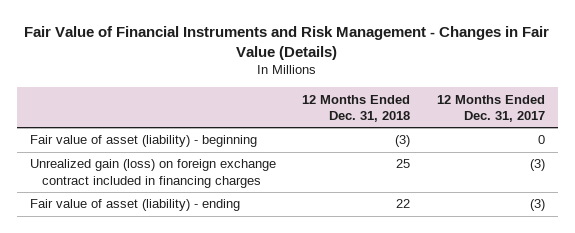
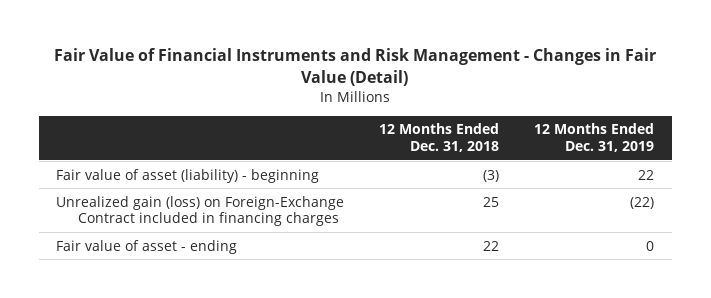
[24,25,550,60] Fair Value of Financial Instruments and Risk Management - Changes in Fair Value (Details) -> [54,47,657,86] Fair Value of Financial Instruments and Risk Management - Changes in Fair Value (Detail)
[436,94,545,123] 12 Months Ended Dec. 31, 2017 -> none
none -> [534,123,655,152] 12 Months Ended Dec. 31, 2019
[29,159,276,188] Unrealized gain (loss) on foreign exchange contract included in financing charges -> [56,195,345,227] Unrealized gain (loss) on Foreign-Exchange Contract included in financing charges
[29,199,240,212] Fair value of asset (liability) - ending -> [56,239,238,254] Fair value of asset - ending

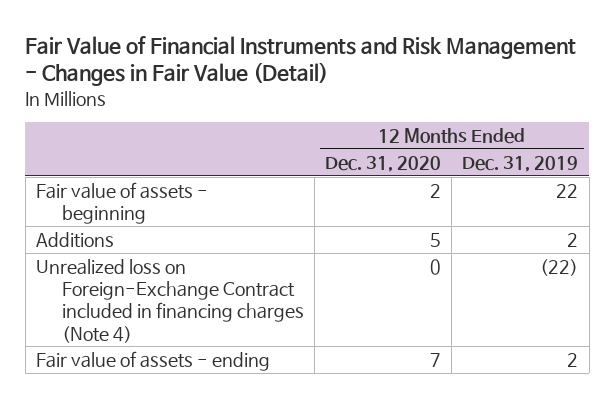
[379,123,500,152] 12 Months Ended Dec. 31, 2018 -> none
none -> [325,155,442,172] Dec. 31, 2020
[56,168,320,183] Fair value of asset (liability) - beginning -> [35,181,208,225] Fair value of assets - beginning
none -> [35,231,114,248] Additions
[56,195,345,227] Unrealized gain (loss) on Foreign-Exchange Contract included in financing charges -> [35,258,305,343] Unrealized loss on Foreign-Exchange Contract included in financing charges (Note 4)
[56,239,238,254] Fair value of asset - ending -> [35,350,270,371] Fair value of assets - ending
[646,240,655,251] 0 -> [567,352,579,367] 2

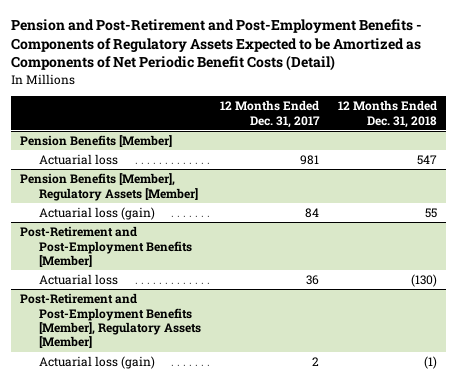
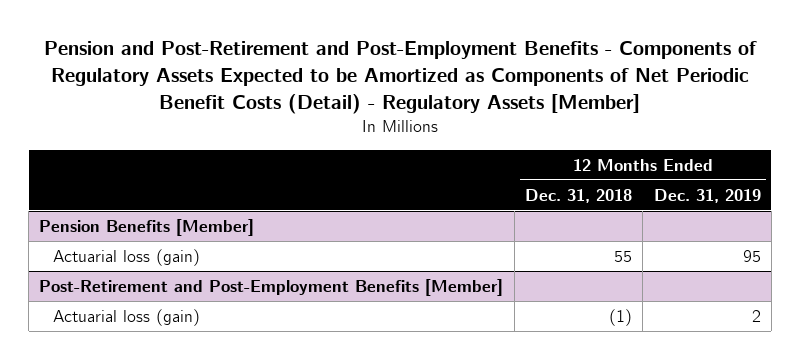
[10,18,422,72] Pension and Post-Retirement and Post-Employment Benefits - Components of Regulatory Assets Expected to be Amortized as Components of Net Periodic Benefit Costs (Detail) -> [44,41,758,115] Pension and Post-Retirement and Post-Employment Benefits - Components of Regulatory Assets Expected to be Amortized as Components of Net Periodic Benefit Costs (Detail) - Regulatory Assets [Member]
[219,100,320,128] 12 Months Ended Dec. 31, 2017 -> none
none -> [653,188,761,203] Dec. 31, 2019
[38,154,118,166] Actuarial loss -> none
[20,173,198,201] Pension Benefits [Member], Regulatory Assets [Member] -> none
[38,274,118,286] Actuarial loss -> none
[20,293,201,349] Post-Retirement and Post-Employment Benefits [Member], Regulatory Assets [Member] -> none

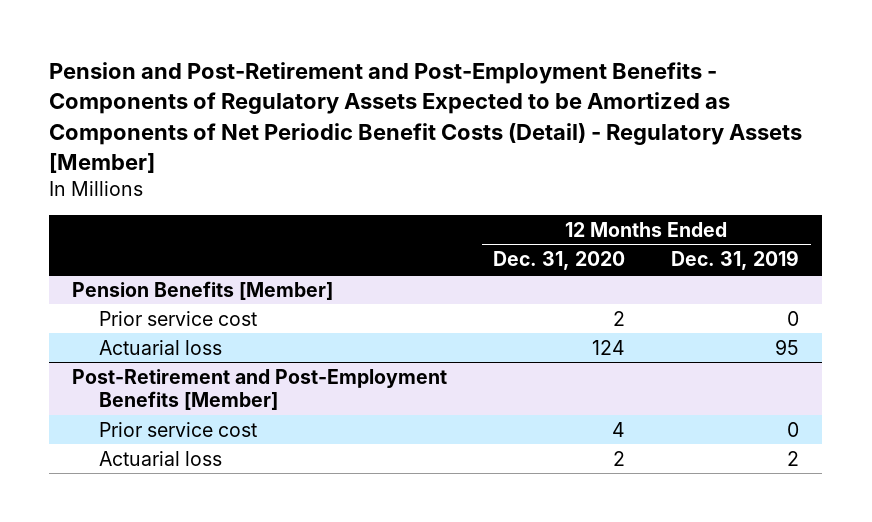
[525,188,633,203] Dec. 31, 2018 -> none
none -> [493,251,626,271] Dec. 31, 2020
none -> [98,310,257,326] Prior service cost
[52,248,200,266] Actuarial loss (gain) -> [98,339,222,355] Actuarial loss
none -> [98,421,257,437] Prior service cost
[52,308,200,326] Actuarial loss (gain) -> [98,450,222,466] Actuarial loss

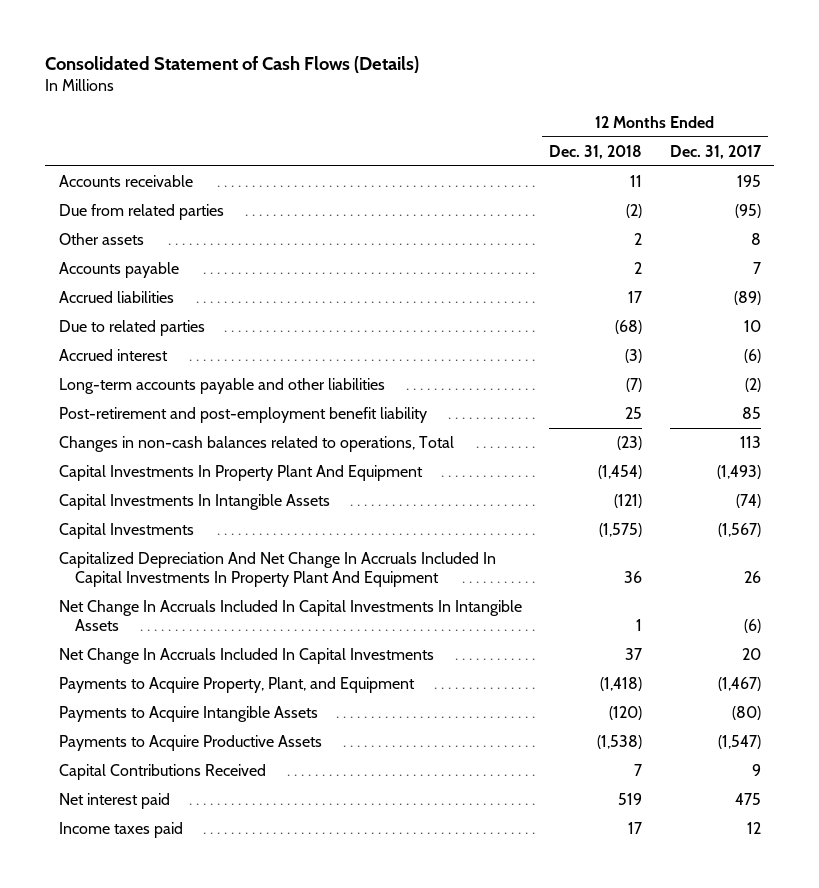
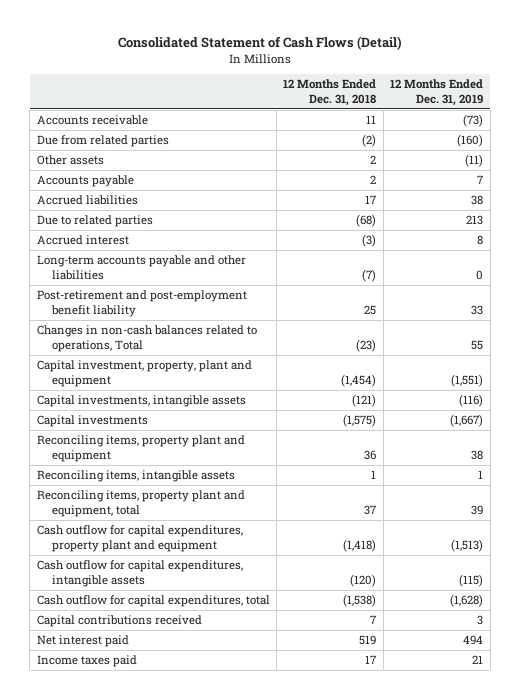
[45,55,420,73] Consolidated Statement of Cash Flows (Details) -> [117,36,402,51] Consolidated Statement of Cash Flows (Detail)
[669,144,762,159] Dec. 31, 2017 -> none
none -> [390,79,484,106] 12 Months Ended Dec. 31, 2019
[58,465,423,482] Capital Investments In Property Plant And Equipment -> [36,360,252,387] Capital investment, property, plant and equipment
[58,494,330,511] Capital Investments In Intangible Assets -> [36,395,246,408] Capital investments, intangible assets
[58,523,194,540] Capital Investments -> [36,415,148,428] Capital investments
[58,552,496,587] Capitalized Depreciation And Net Change In Accruals Included In Capital Investments In Property Plant And Equipment -> [36,435,245,462] Reconciling items, property plant and equipment
[58,600,522,631] Net Change In Accruals Included In Capital Investments In Intangible Assets -> [36,470,235,483] Reconciling items, intangible assets
[58,648,434,665] Net Change In Accruals Included In Capital Investments -> [36,490,245,517] Reconciling items, property plant and equipment, total
[58,677,415,694] Payments to Acquire Property, Plant, and Equipment -> [36,525,243,552] Cash outflow for capital expenditures, property plant and equipment
[58,706,318,723] Payments to Acquire Intangible Assets -> [36,560,243,587] Cash outflow for capital expenditures, intangible assets
[58,735,322,752] Payments to Acquire Productive Assets -> [36,595,270,608] Cash outflow for capital expenditures, total
[58,764,266,781] Capital Contributions Received -> [36,615,202,628] Capital contributions received

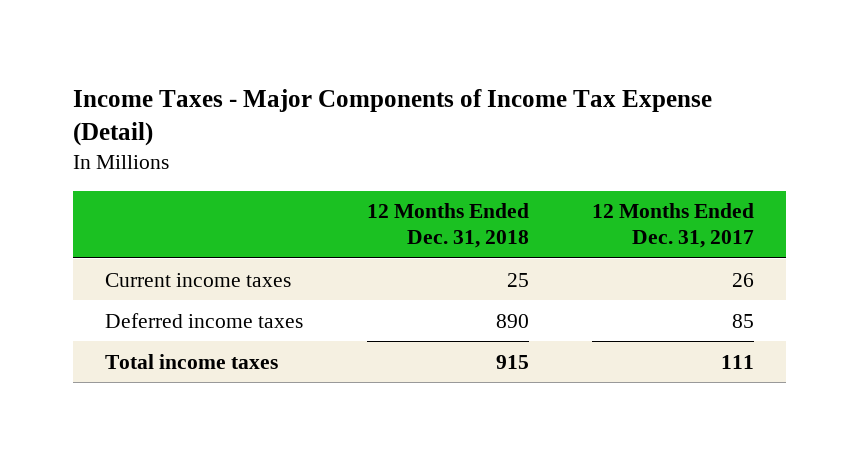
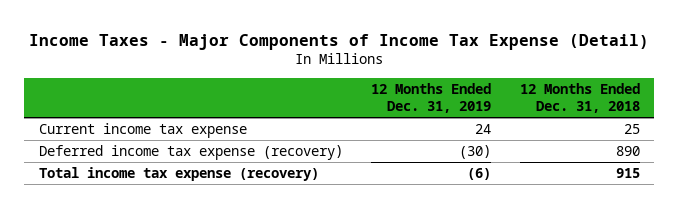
[591,203,754,249] 12 Months Ended Dec. 31, 2017 -> none
none -> [371,83,492,114] 12 Months Ended Dec. 31, 2019
[105,272,292,287] Current income taxes -> [38,122,247,138] Current income tax expense
[105,312,304,328] Deferred income taxes -> [38,144,343,160] Deferred income tax expense (recovery)
[105,353,279,369] Total income taxes -> [38,166,319,181] Total income tax expense (recovery)

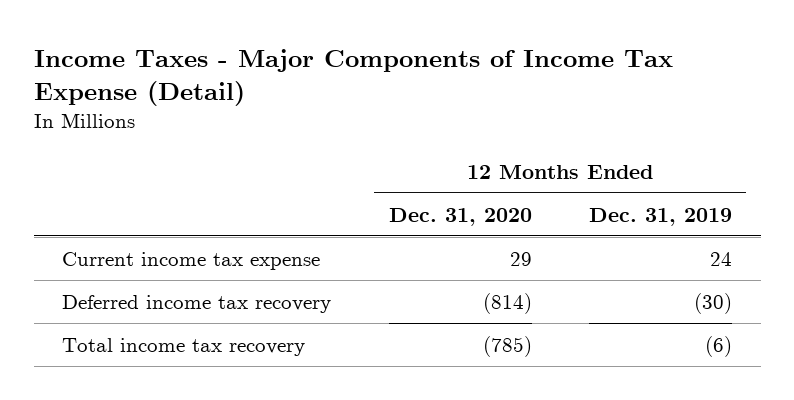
[519,83,640,114] 12 Months Ended Dec. 31, 2018 -> none
none -> [388,207,532,226] Dec. 31, 2020
[38,144,343,160] Deferred income tax expense (recovery) -> [62,294,332,313] Deferred income tax recovery
[38,166,319,181] Total income tax expense (recovery) -> [62,337,306,356] Total income tax recovery

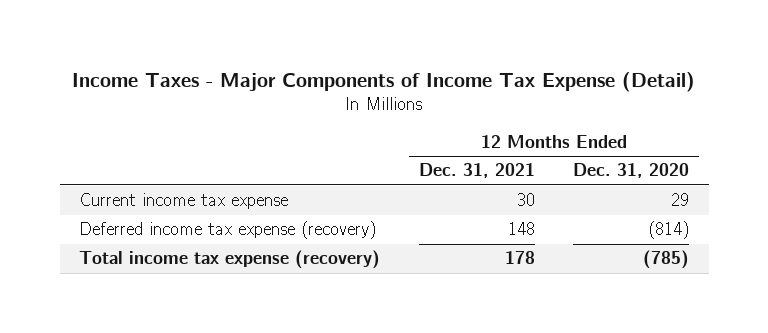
[589,207,733,226] Dec. 31, 2019 -> none
none -> [418,163,535,179] Dec. 31, 2021
[62,294,332,313] Deferred income tax recovery -> [79,221,377,240] Deferred income tax expense (recovery)
[62,337,306,356] Total income tax recovery -> [79,250,381,270] Total income tax expense (recovery)

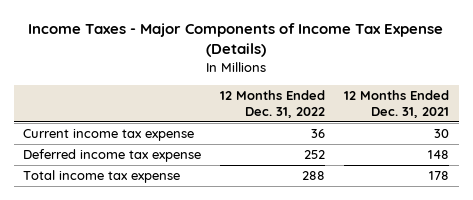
[72,71,696,92] Income Taxes - Major Components of Income Tax Expense (Detail) -> [28,23,444,58] Income Taxes - Major Components of Income Tax Expense (Details)
[573,163,690,179] Dec. 31, 2020 -> none
none -> [220,89,326,119] 12 Months Ended Dec. 31, 2022
[79,221,377,240] Deferred income tax expense (recovery) -> [23,149,202,163] Deferred income tax expense
[79,250,381,270] Total income tax expense (recovery) -> [23,170,181,184] Total income tax expense

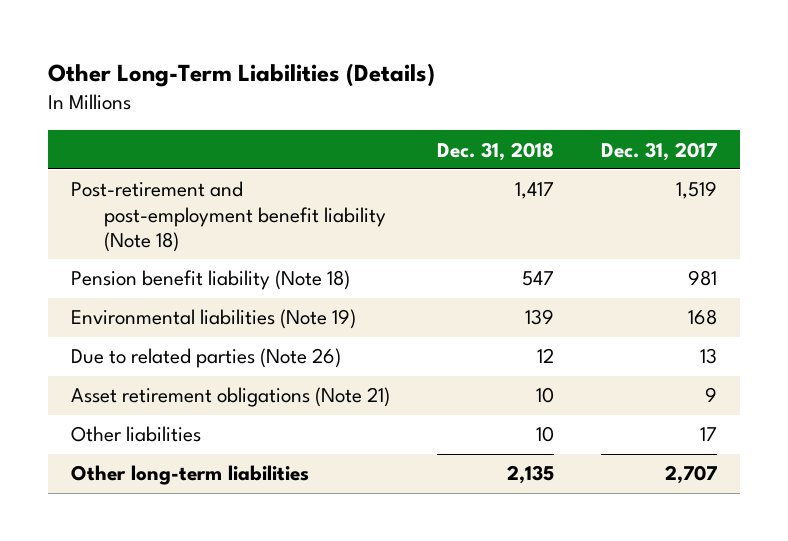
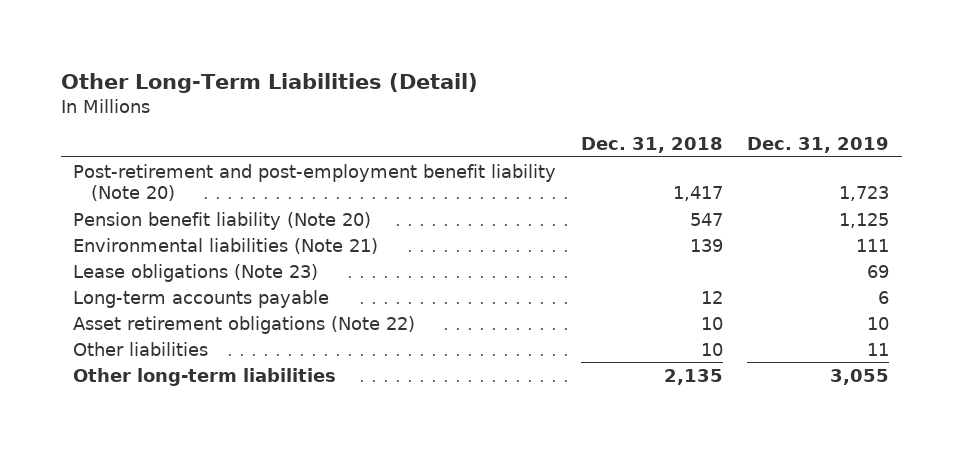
[47,62,435,87] Other Long-Term Liabilities (Details) -> [60,72,478,93] Other Long-Term Liabilities (Detail)
[600,141,717,161] Dec. 31, 2017 -> none
none -> [747,137,890,154] Dec. 31, 2019
[71,181,386,252] Post-retirement and post-employment benefit liability (Note 18) -> [73,163,557,201] Post-retirement and post-employment benefit liability (Note 20)
[71,270,351,291] Pension benefit liability (Note 18) -> [73,211,372,230] Pension benefit liability (Note 20)
[71,309,357,330] Environmental liabilities (Note 19) -> [73,237,379,254] Environmental liabilities (Note 21)
none -> [73,263,319,282] Lease obligations (Note 23)
[71,348,342,369] Due to related parties (Note 26) -> [73,289,330,308] Long-term accounts payable
[71,387,391,408] Asset retirement obligations (Note 21) -> [73,315,416,334] Asset retirement obligations (Note 22)

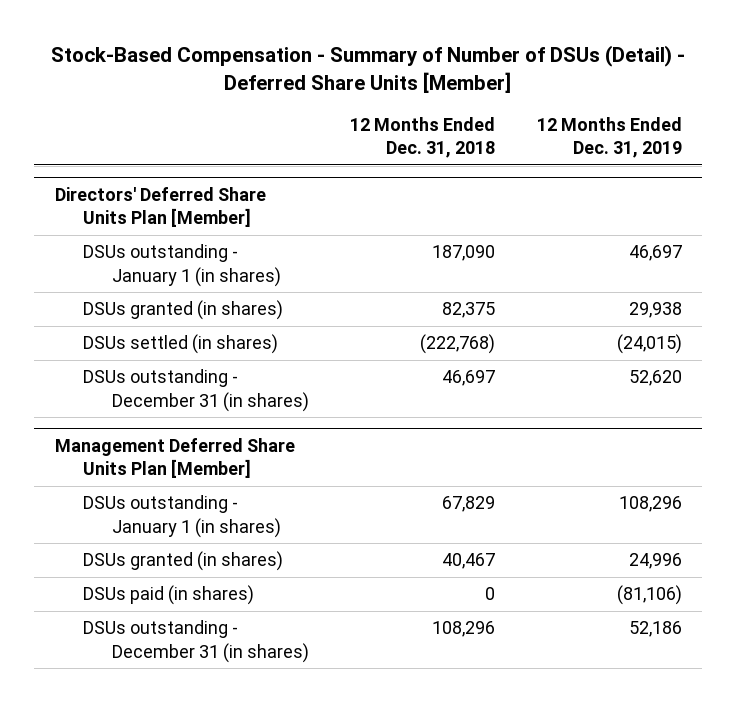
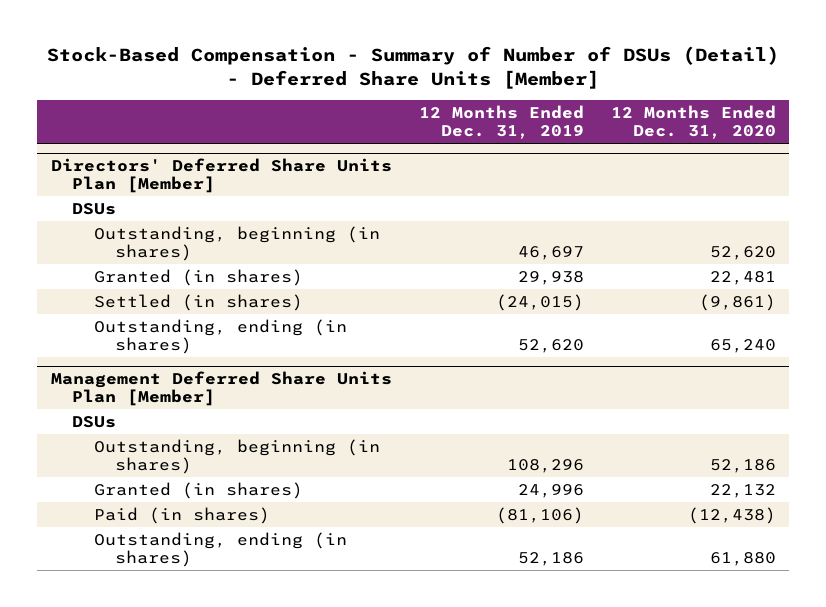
[350,116,496,158] 12 Months Ended Dec. 31, 2018 -> none
none -> [610,105,776,140] 12 Months Ended Dec. 31, 2020
none -> [72,202,117,215] DSUs
[83,244,281,287] DSUs outstanding - January 1 (in shares) -> [93,225,380,262] Outstanding, beginning (in shares)
[83,300,284,321] DSUs granted (in shares) -> [93,268,303,286] Granted (in shares)
[83,334,279,355] DSUs settled (in shares) -> [93,293,303,311] Settled (in shares)
[83,369,309,412] DSUs outstanding - December 31 (in shares) -> [93,318,347,355] Outstanding, ending (in shares)
none -> [72,415,117,428] DSUs
[83,495,281,538] DSUs outstanding - January 1 (in shares) -> [93,438,380,475] Outstanding, beginning (in shares)
[83,551,284,572] DSUs granted (in shares) -> [93,481,303,499] Granted (in shares)
[83,585,255,606] DSUs paid (in shares) -> [93,506,270,524] Paid (in shares)
[83,620,309,663] DSUs outstanding - December 31 (in shares) -> [93,531,347,568] Outstanding, ending (in shares)

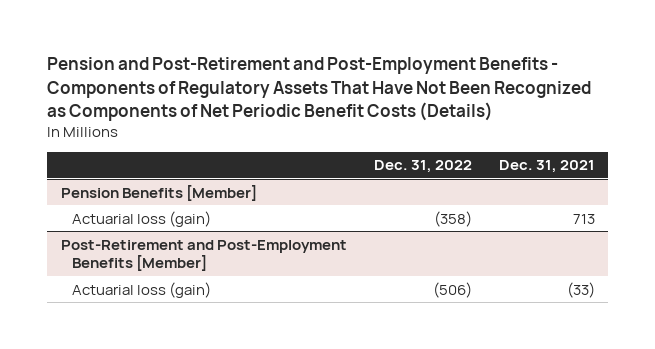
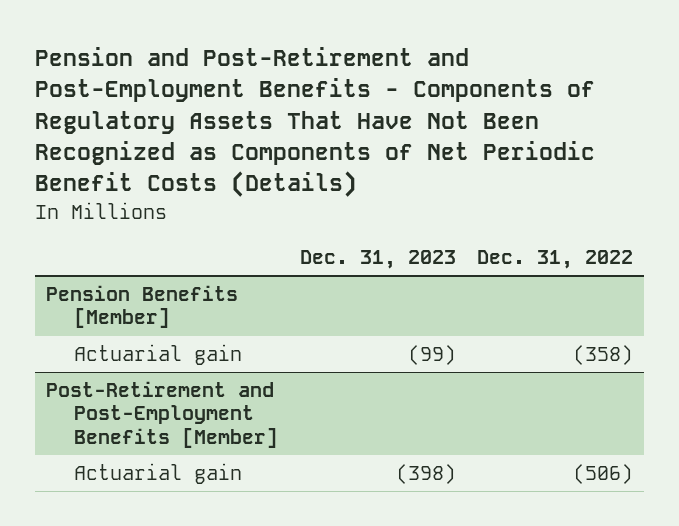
[498,160,595,174] Dec. 31, 2021 -> none
none -> [299,249,456,269] Dec. 31, 2023
[72,210,212,227] Actuarial loss (gain) -> [73,344,242,366] Actuarial gain
[72,281,212,298] Actuarial loss (gain) -> [73,463,242,485] Actuarial gain

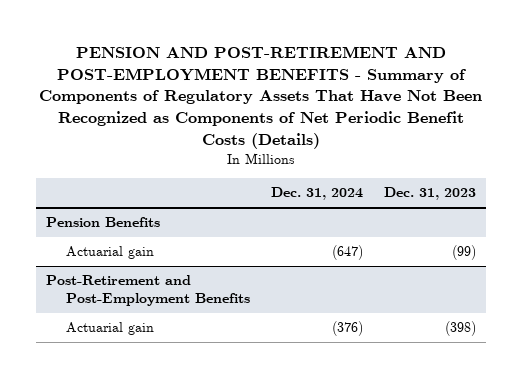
[34,47,595,198] Pension and Post-Retirement and Post-Employment Benefits - Components of Regulatory Assets That Have Not Been Recognized as Components of Net Periodic Benefit Costs (Details) -> [38,45,482,150] PENSION AND POST-RETIREMENT AND POST-EMPLOYMENT BENEFITS - Summary of Components of Regulatory Assets That Have Not Been Recognized as Components of Net Periodic Benefit Costs (Details)
[477,249,634,269] Dec. 31, 2022 -> none
none -> [270,187,363,201] Dec. 31, 2024
[45,285,238,329] Pension Benefits [Member] -> [46,217,161,228] Pension Benefits
[45,381,278,448] Post-Retirement and Post-Employment Benefits [Member] -> [46,275,250,307] Post-Retirement and Post-Employment Benefits

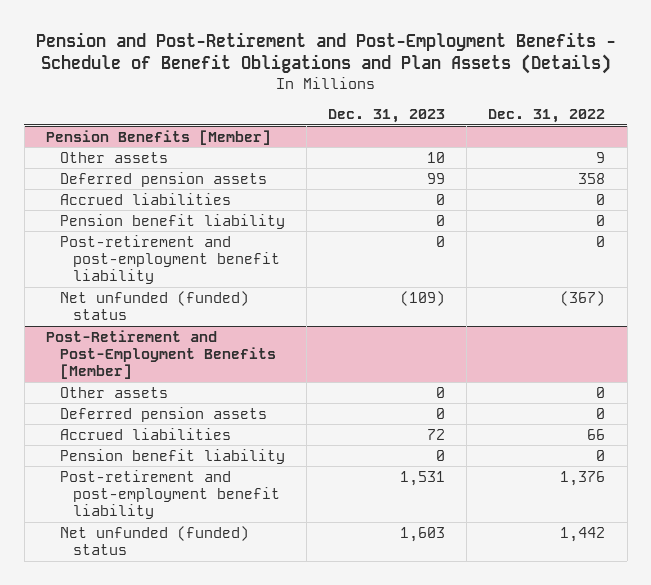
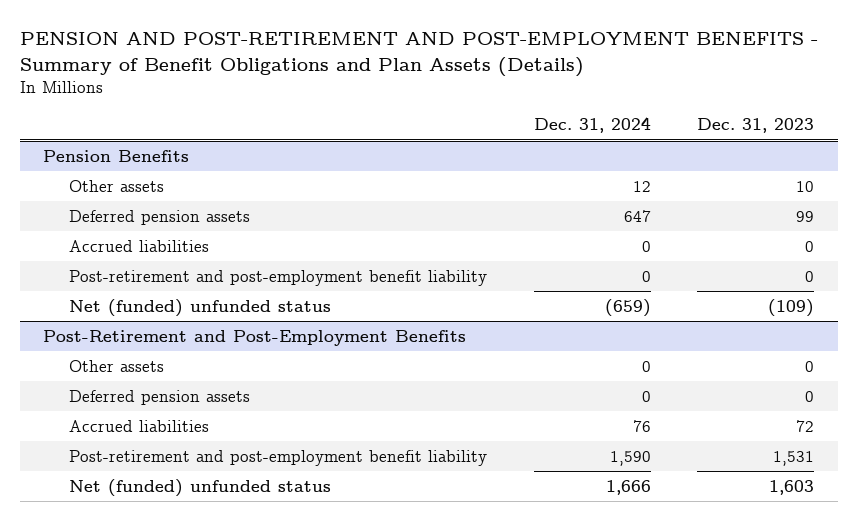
[35,31,616,75] Pension and Post-Retirement and Post-Employment Benefits - Schedule of Benefit Obligations and Plan Assets (Details) -> [19,32,818,77] PENSION AND POST-RETIREMENT AND POST-EMPLOYMENT BENEFITS - Summary of Benefit Obligations and Plan Assets (Details)
[488,109,606,124] Dec. 31, 2022 -> none
none -> [533,117,651,134] Dec. 31, 2024
[45,129,271,145] Pension Benefits [Member] -> [43,149,190,162] Pension Benefits
[59,213,285,229] Pension benefit liability -> none
[59,290,249,320] Net unfunded (funded) status -> [69,298,332,317] Net (funded) unfunded status
[45,329,276,380] Post-Retirement and Post-Employment Benefits [Member] -> [43,329,467,346] Post-Retirement and Post-Employment Benefits
[59,448,285,464] Pension benefit liability -> none
[59,525,249,555] Net unfunded (funded) status -> [69,478,332,497] Net (funded) unfunded status

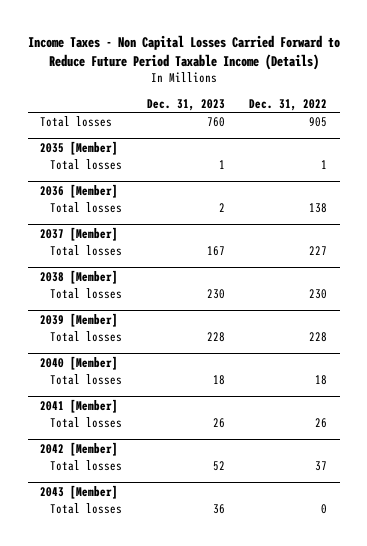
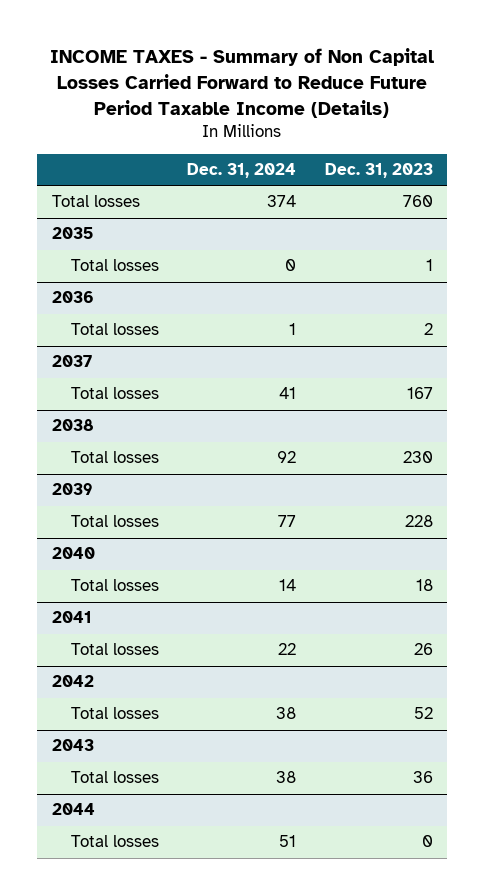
[27,34,340,70] Income Taxes - Non Capital Losses Carried Forward to Reduce Future Period Taxable Income (Details) -> [50,48,435,118] INCOME TAXES - Summary of Non Capital Losses Carried Forward to Reduce Future Period Taxable Income (Details)
[249,98,328,111] Dec. 31, 2022 -> none
none -> [187,163,297,179] Dec. 31, 2024
[39,140,118,155] 2035 [Member] -> [51,227,93,240] 2035
[39,183,118,198] 2036 [Member] -> [51,291,94,304] 2036
[39,226,118,241] 2037 [Member] -> [51,355,92,368] 2037
[39,269,118,284] 2038 [Member] -> [51,419,94,432] 2038
[39,312,118,327] 2039 [Member] -> [51,483,93,496] 2039
[39,355,118,370] 2040 [Member] -> [51,547,95,560] 2040
[39,398,118,413] 2041 [Member] -> [51,611,92,624] 2041
[39,441,118,456] 2042 [Member] -> [51,675,94,688] 2042
[39,484,118,499] 2043 [Member] -> [51,739,94,752] 2043
none -> [51,803,95,816] 2044
none -> [70,835,159,848] Total losses

